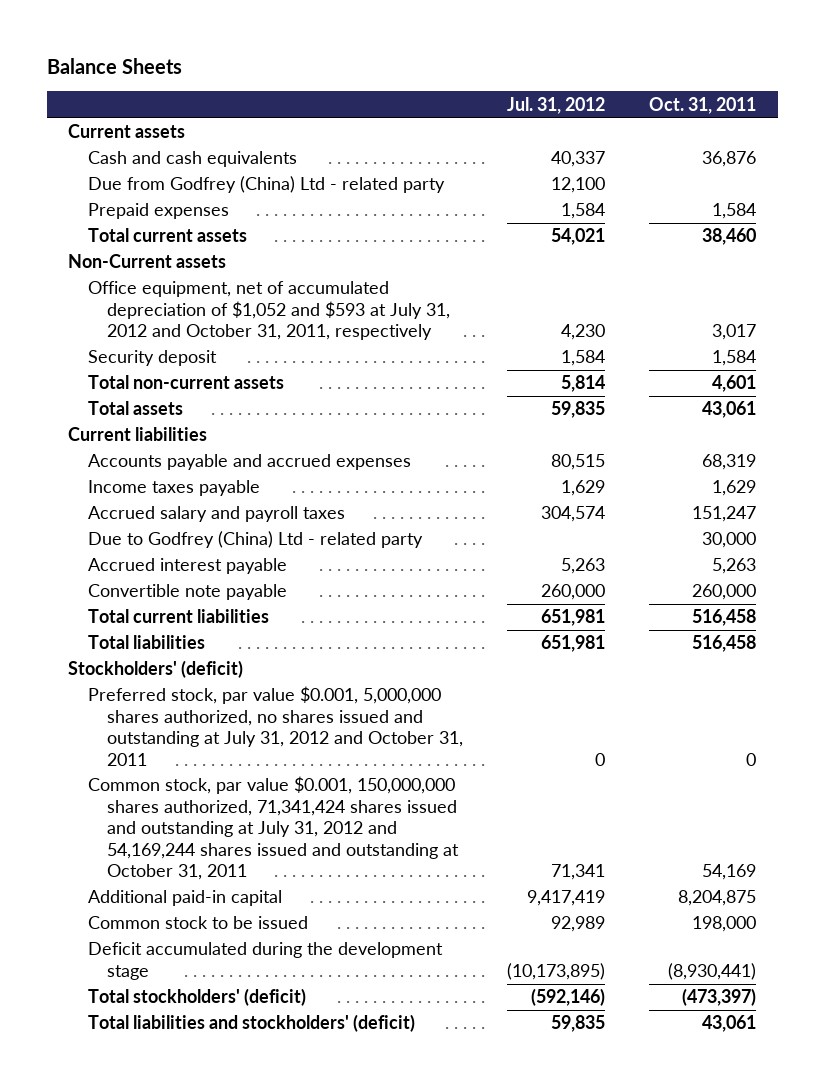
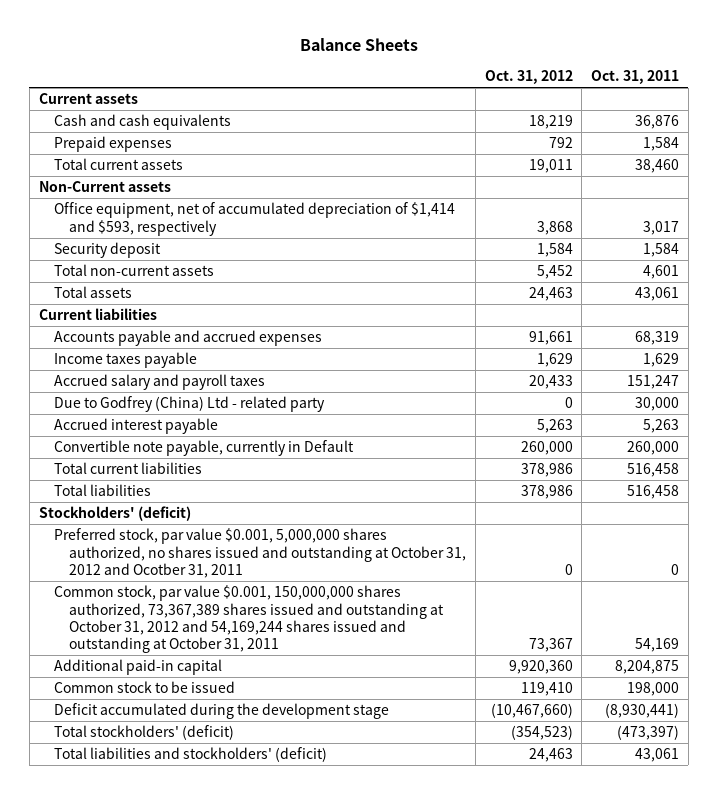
[506,96,605,114] Jul. 31, 2012 -> none
none -> [484,70,573,85] Oct. 31, 2012
[87,176,445,194] Due from Godfrey (China) Ltd - related party -> none
[87,281,450,341] Office equipment, net of accumulated depreciation of $1,052 and $593 at July 31, 2012 and October 31, 2011, respectively -> [53,202,455,236] Office equipment, net of accumulated depreciation of $1,414 and $593, respectively
[87,584,287,601] Convertible note payable -> [53,440,354,457] Convertible note payable, currently in Default
[87,686,463,766] Preferred stock, par value $0.001, 5,000,000 shares authorized, no shares issued and outstanding at July 31, 2012 and October 31, 2011 -> [53,528,467,578] Preferred stock, par value $0.001, 5,000,000 shares authorized, no shares issued and outstanding at October 31, 2012 and Ocotber 31, 2011
[87,776,459,880] Common stock, par value $0.001, 150,000,000 shares authorized, 71,341,424 shares issued and outstanding at July 31, 2012 and 54,169,244 shares issued and outstanding at October 31, 2011 -> [53,585,445,654] Common stock, par value $0.001, 150,000,000 shares authorized, 73,367,389 shares issued and outstanding at October 31, 2012 and 54,169,244 shares issued and outstanding at October 31, 2011

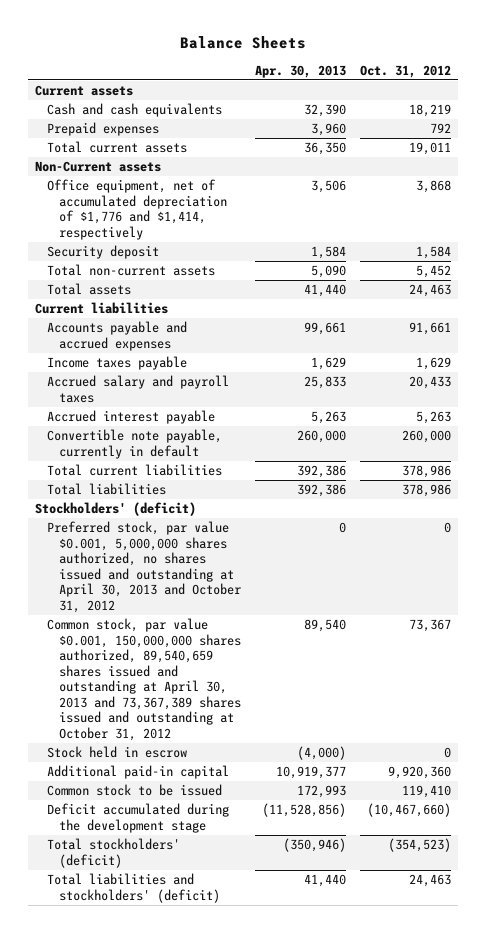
[591,70,680,85] Oct. 31, 2011 -> none
none -> [254,64,346,78] Apr. 30, 2013
[53,202,455,236] Office equipment, net of accumulated depreciation of $1,414 and $593, respectively -> [46,179,227,240] Office equipment, net of accumulated depreciation of $1,776 and $1,414, respectively
[53,396,325,413] Due to Godfrey (China) Ltd - related party -> none
[53,440,354,457] Convertible note payable, currently in Default -> [46,429,222,459] Convertible note payable, currently in default
[53,528,467,578] Preferred stock, par value $0.001, 5,000,000 shares authorized, no shares issued and outstanding at October 31, 2012 and Ocotber 31, 2011 -> [46,521,241,613] Preferred stock, par value $0.001, 5,000,000 shares authorized, no shares issued and outstanding at April 30, 2013 and October 31, 2012
[53,585,445,654] Common stock, par value $0.001, 150,000,000 shares authorized, 73,367,389 shares issued and outstanding at October 31, 2012 and 54,169,244 shares issued and outstanding at October 31, 2011 -> [46,618,241,742] Common stock, par value $0.001, 150,000,000 shares authorized, 89,540,659 shares issued and outstanding at April 30, 2013 and 73,367,389 shares issued and outstanding at October 31, 2012
none -> [46,746,187,759] Stock held in escrow

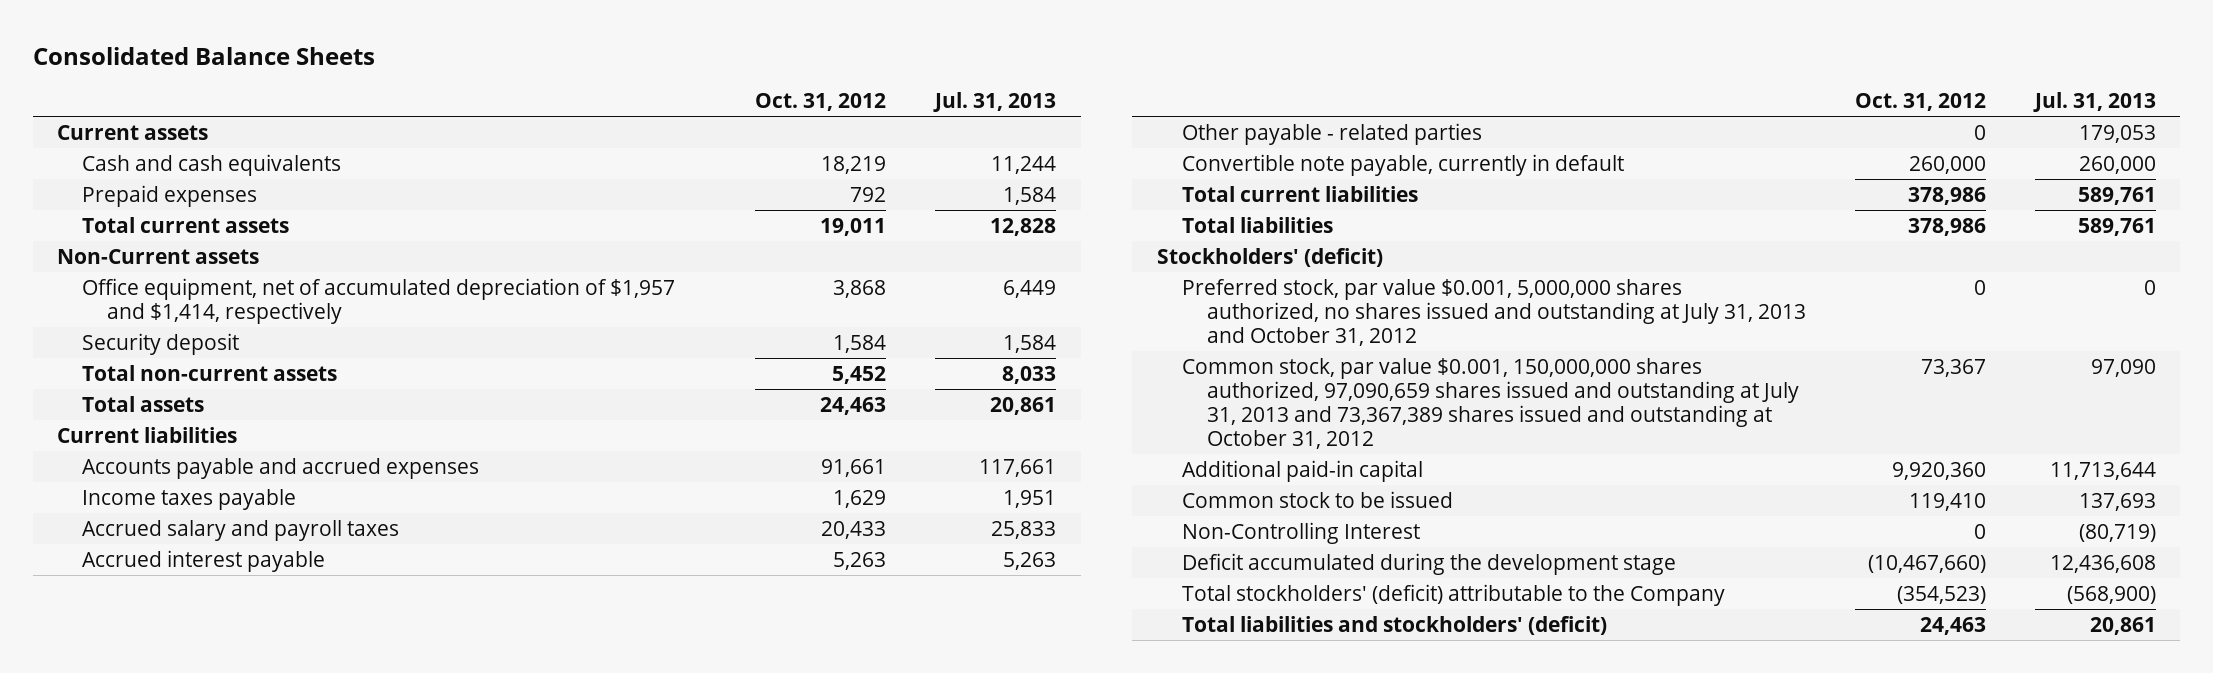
[179,35,306,49] Balance Sheets -> [32,46,375,65] Consolidated Balance Sheets
[254,64,346,78] Apr. 30, 2013 -> none
none -> [933,92,1057,113] Jul. 31, 2013
[46,179,227,240] Office equipment, net of accumulated depreciation of $1,776 and $1,414, respectively -> [82,277,676,324] Office equipment, net of accumulated depreciation of $1,957 and $1,414, respectively
none -> [1181,122,1482,145] Other payable - related parties
[46,746,187,759] Stock held in escrow -> none
[46,521,241,613] Preferred stock, par value $0.001, 5,000,000 shares authorized, no shares issued and outstanding at April 30, 2013 and October 31, 2012 -> [1181,278,1806,346] Preferred stock, par value $0.001, 5,000,000 shares authorized, no shares issued and outstanding at July 31, 2013 and October 31, 2012
[46,618,241,742] Common stock, par value $0.001, 150,000,000 shares authorized, 89,540,659 shares issued and outstanding at April 30, 2013 and 73,367,389 shares issued and outstanding at October 31, 2012 -> [1181,357,1799,449] Common stock, par value $0.001, 150,000,000 shares authorized, 97,090,659 shares issued and outstanding at July 31, 2013 and 73,367,389 shares issued and outstanding at October 31, 2012
none -> [1181,521,1420,544] Non-Controlling Interest
[46,838,180,868] Total stockholders' (deficit) -> [1181,583,1725,606] Total stockholders' (deficit) attributable to the Company

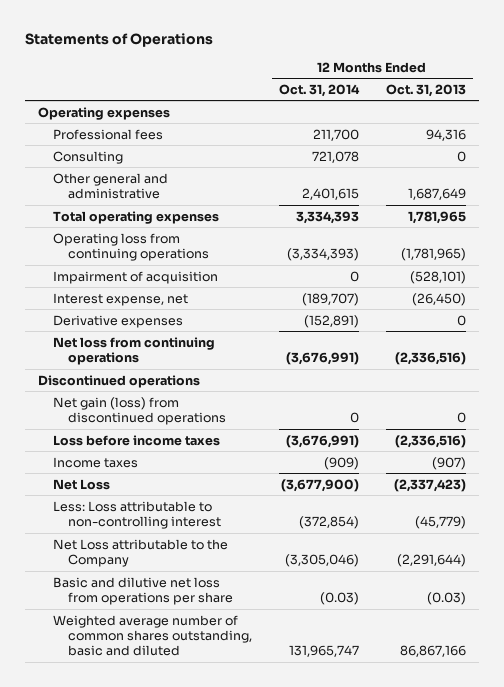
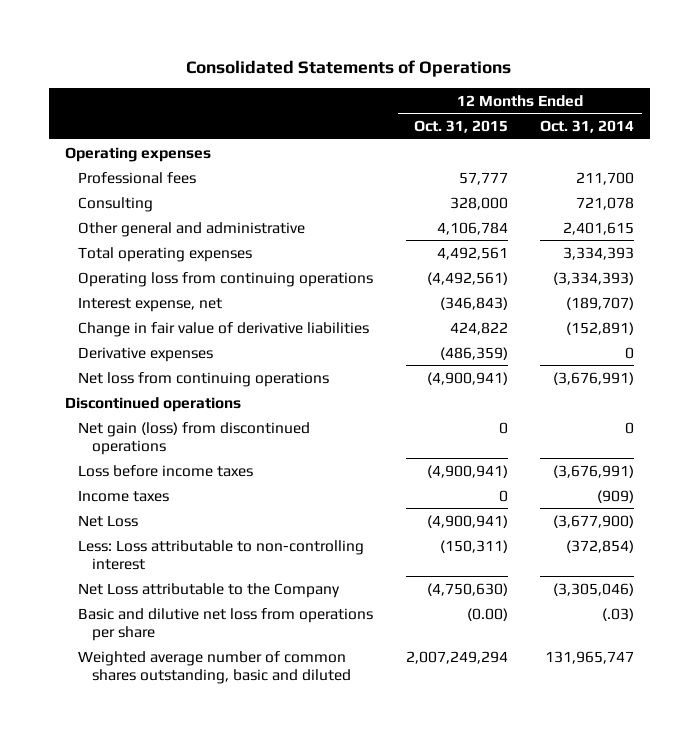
[24,32,213,47] Statements of Operations -> [186,59,512,77] Consolidated Statements of Operations
[385,83,466,97] Oct. 31, 2013 -> none
none -> [413,119,508,133] Oct. 31, 2015
[53,270,219,284] Impairment of acquisition -> none
none -> [78,321,370,337] Change in fair value of derivative liabilities
[303,314,359,328] (152,891) -> [624,346,634,359] 0
[319,591,359,605] (0.03) -> [601,607,634,621] (.03)

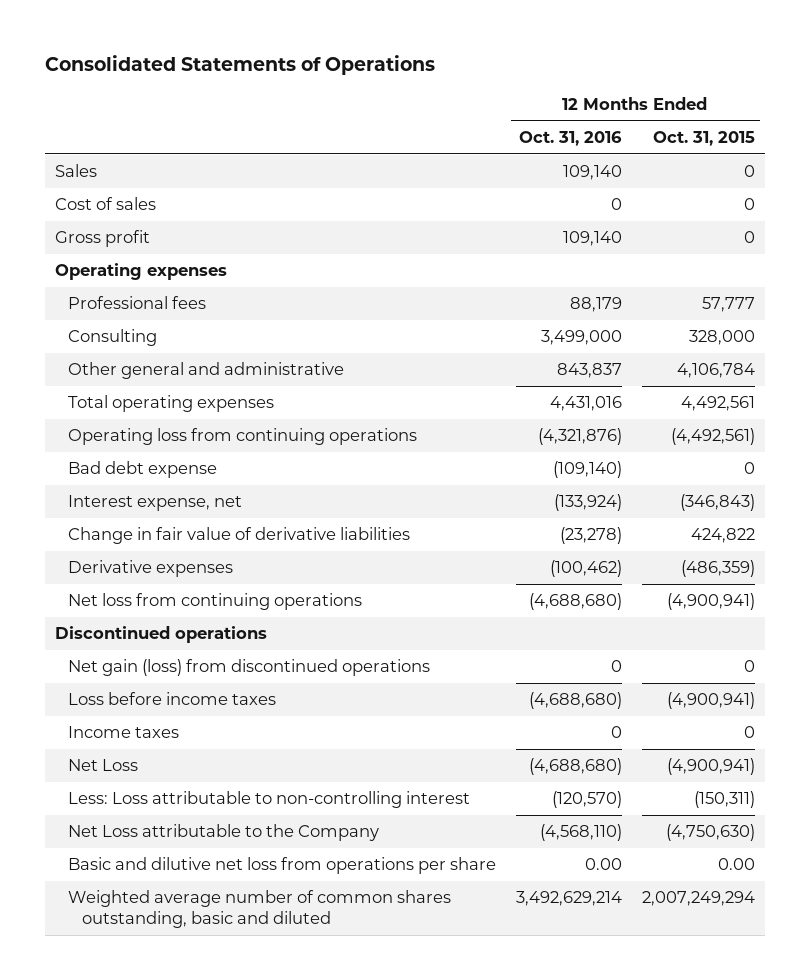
[539,119,634,133] Oct. 31, 2014 -> none
none -> [519,130,623,146] Oct. 31, 2016
none -> [54,164,97,178] Sales
none -> [54,197,156,211] Cost of sales
none -> [54,230,150,248] Gross profit
none -> [68,461,218,479] Bad debt expense
[466,607,508,621] (0.00) -> [717,858,755,871] 0.00

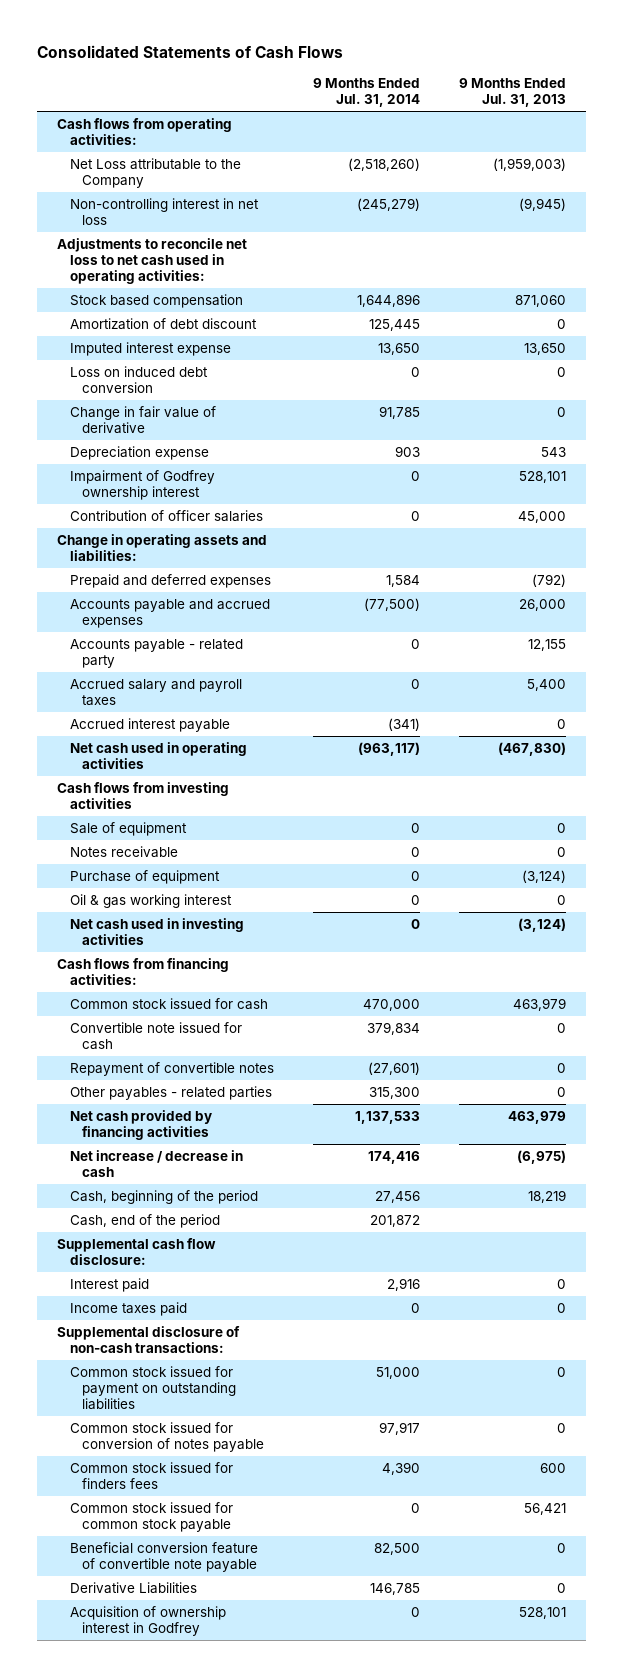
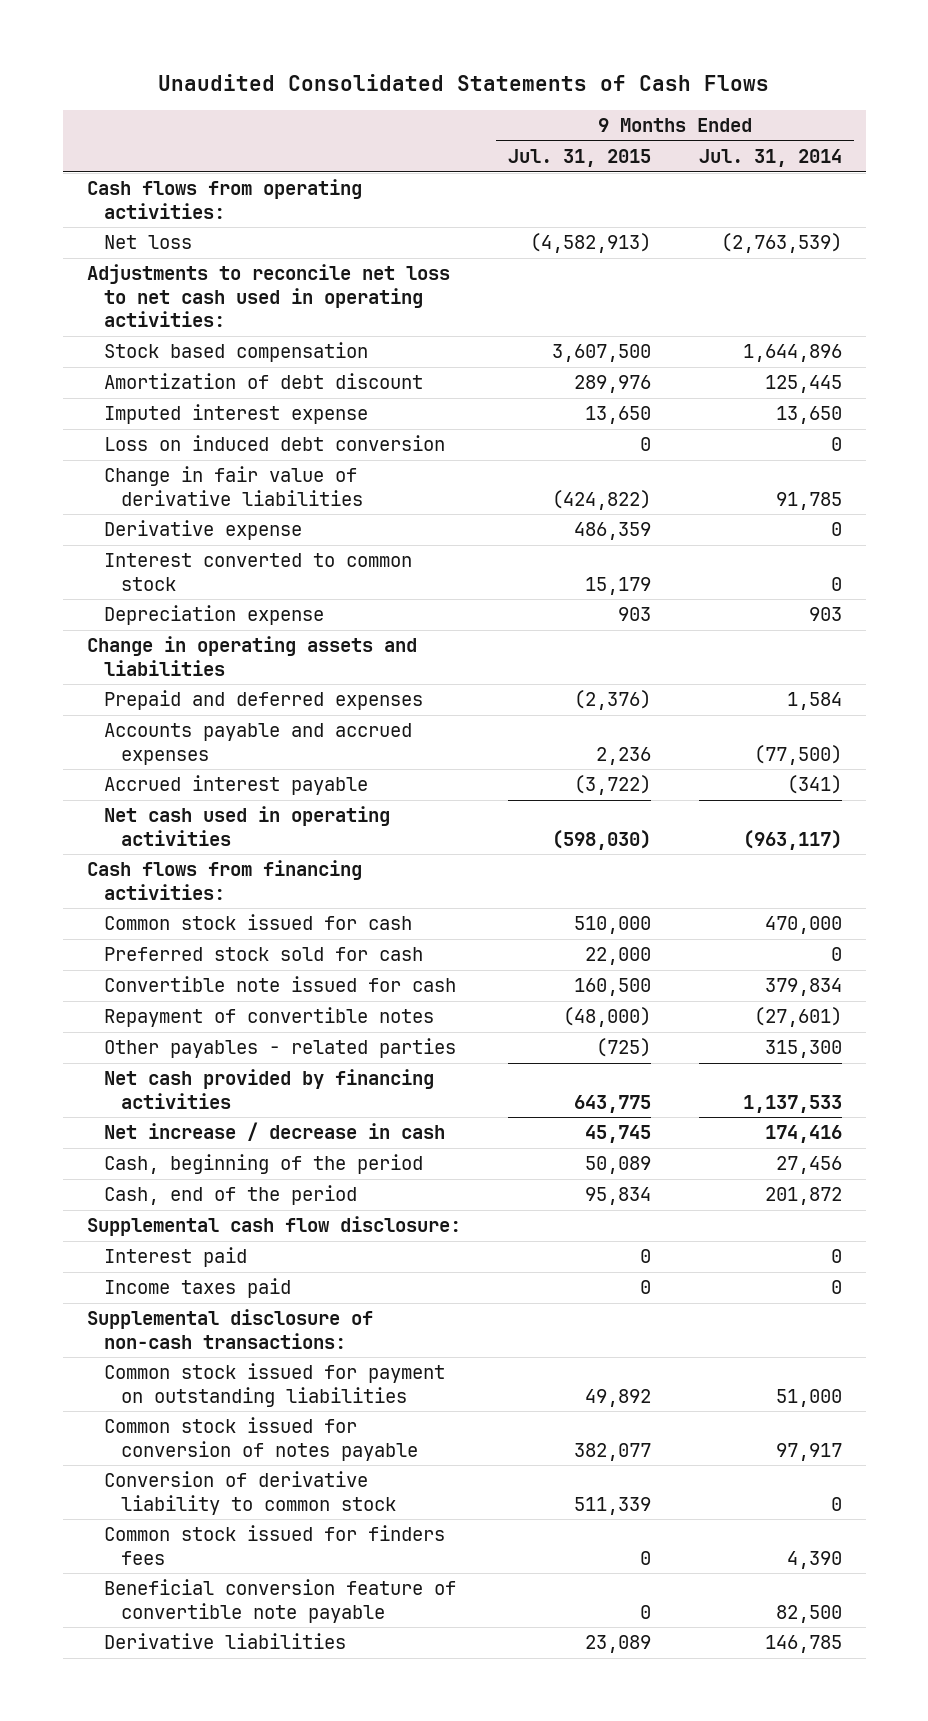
[37,45,344,59] Consolidated Statements of Cash Flows -> [158,74,770,92] Unaudited Consolidated Statements of Cash Flows
[458,78,566,108] 9 Months Ended Jul. 31, 2013 -> none
none -> [508,148,652,167] Jul. 31, 2015
[69,197,259,225] Non-controlling interest in net loss -> none
[69,157,241,188] Net Loss attributable to the Company -> [103,235,192,250] Net loss
[347,157,420,171] (2,518,260) -> [720,233,842,254] (2,763,539)
[69,405,216,434] Change in fair value of derivative -> [103,466,363,506] Change in fair value of derivative liabilities
none -> [103,520,302,541] Derivative expense
none -> [103,553,412,591] Interest converted to common stock
[69,469,215,500] Impairment of Godfrey ownership interest -> none
[69,509,263,522] Contribution of officer salaries -> none
[57,533,268,561] Change in operating assets and liabilities: -> [86,636,417,676] Change in operating assets and liabilities
[69,638,243,668] Accounts payable - related party -> none
[69,678,242,706] Accrued salary and payroll taxes -> none
[57,781,230,809] Cash flows from investing activities -> none
[69,821,187,836] Sale of equipment -> none
[69,845,178,858] Notes receivable -> none
[69,869,220,884] Purchase of equipment -> none
[69,893,232,908] Oil & gas working interest -> none
[69,917,244,945] Net cash used in investing activities -> none
none -> [103,947,423,962] Preferred stock sold for cash
[386,1277,420,1291] 2,916 -> [830,1249,842,1264] 0
none -> [103,1471,396,1515] Conversion of derivative liability to common stock
[69,1501,233,1532] Common stock issued for common stock payable -> none
[69,1605,226,1636] Acquisition of ownership interest in Godfrey -> none
[69,1581,197,1594] Derivative Liabilities -> [103,1633,346,1650] Derivative liabilities

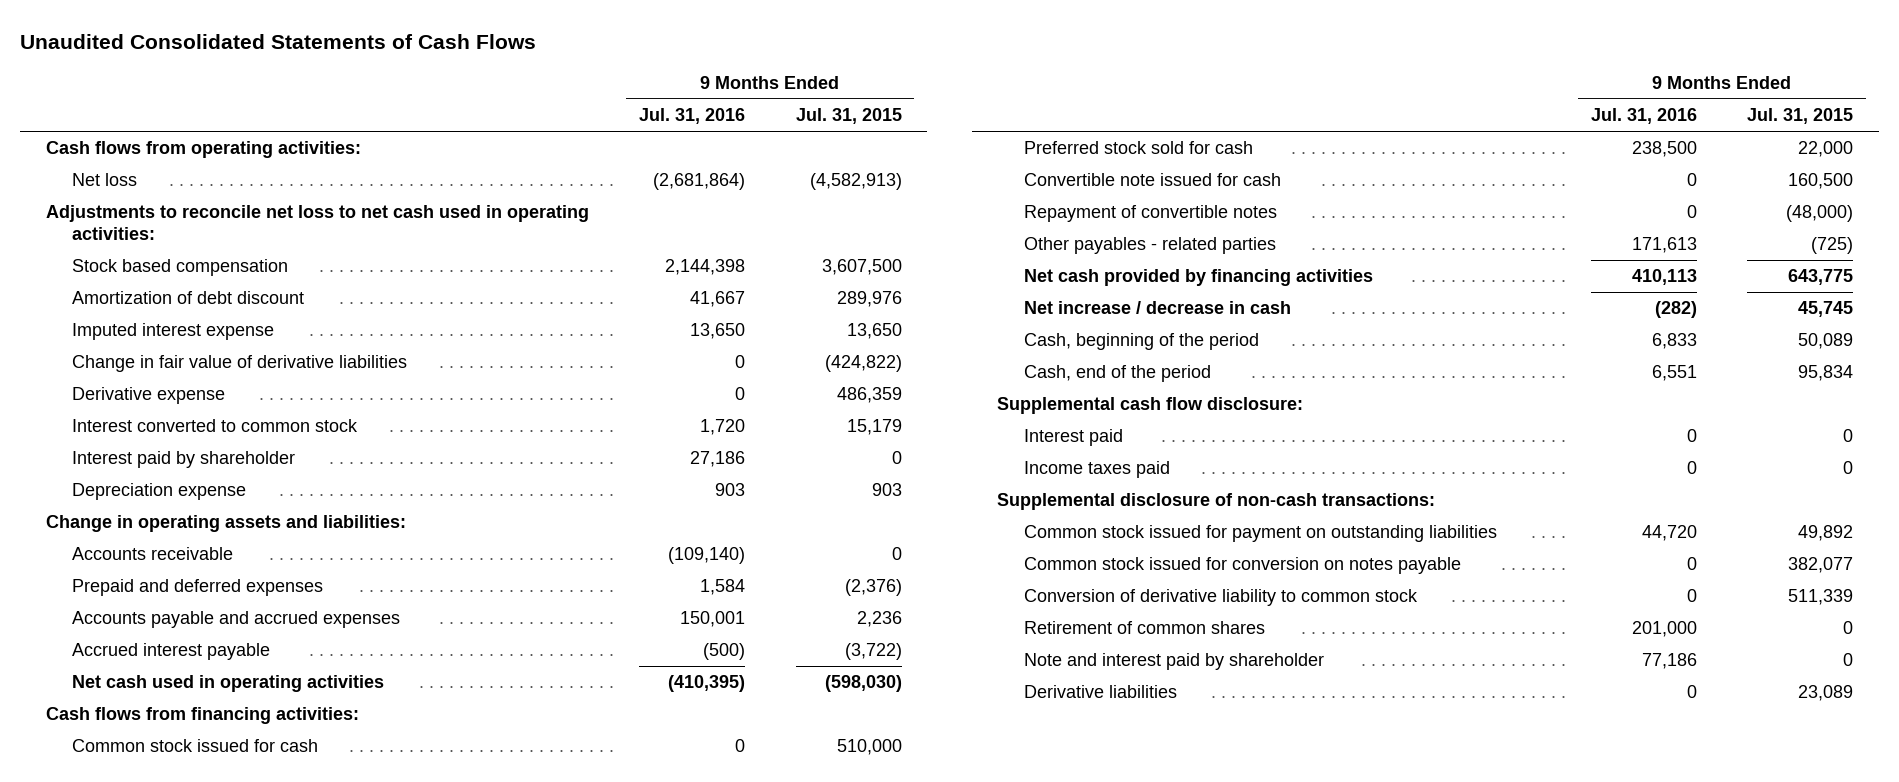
[698,148,842,167] Jul. 31, 2014 -> none
none -> [639,108,746,125] Jul. 31, 2016
[103,435,445,452] Loss on induced debt conversion -> none
none -> [72,451,296,469] Interest paid by shareholder
[86,636,417,676] Change in operating assets and liabilities -> [45,515,406,533] Change in operating assets and liabilities:
none -> [72,547,234,561] Accounts receivable
[103,1417,418,1461] Common stock issued for conversion of notes payable -> [1023,557,1461,575] Common stock issued for conversion on notes payable
[103,1525,445,1565] Common stock issued for finders fees -> none
[103,1579,456,1623] Beneficial conversion feature of convertible note payable -> none
none -> [1023,621,1265,635] Retirement of common shares
none -> [1023,653,1324,671] Note and interest paid by shareholder

